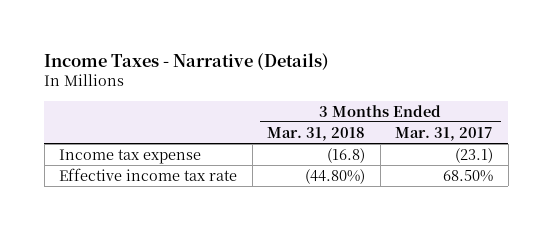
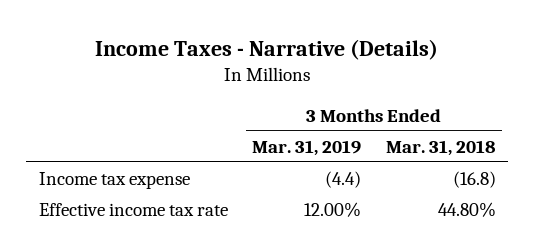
[395,126,494,141] Mar. 31, 2017 -> none
none -> [252,139,362,156] Mar. 31, 2019
[305,168,366,184] (44.80%) -> [437,201,496,217] 44.80%

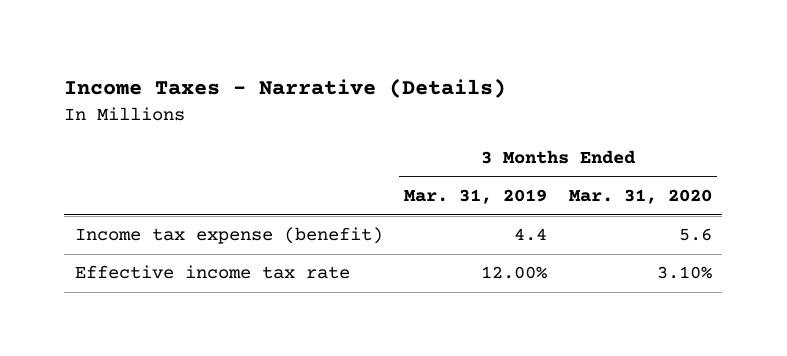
[385,139,496,156] Mar. 31, 2018 -> none
none -> [568,189,712,205] Mar. 31, 2020
[38,171,190,189] Income tax expense -> [75,227,384,245] Income tax expense (benefit)
[325,170,362,188] (4.4) -> [514,228,548,242] 4.4

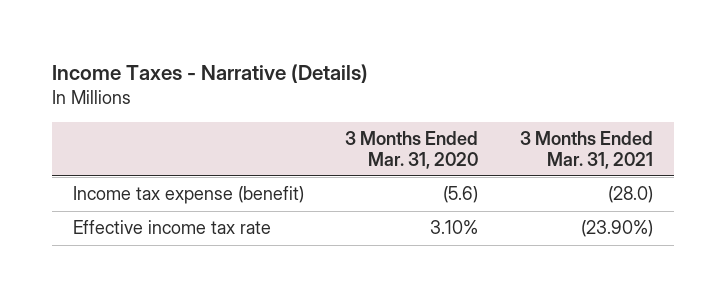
[404,189,548,205] Mar. 31, 2019 -> none
none -> [520,131,654,169] 3 Months Ended Mar. 31, 2021
[678,228,712,242] 5.6 -> [443,186,479,204] (5.6)

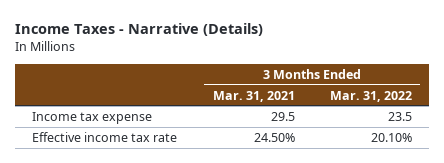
[345,131,479,169] 3 Months Ended Mar. 31, 2020 -> none
none -> [329,90,412,102] Mar. 31, 2022
[72,186,304,205] Income tax expense (benefit) -> [32,111,153,124] Income tax expense
[608,186,654,204] (28.0) -> [270,111,295,121] 29.5
[581,220,654,238] (23.90%) -> [253,132,295,142] 24.50%

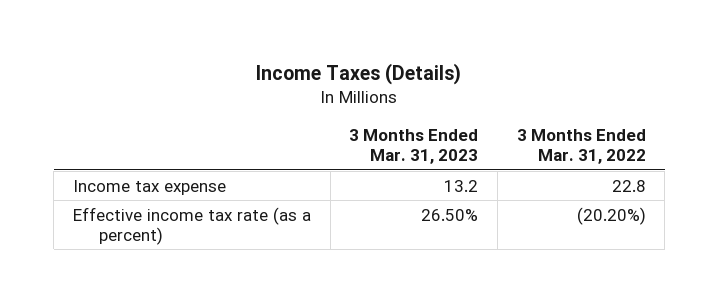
[14,23,263,37] Income Taxes - Narrative (Details) -> [256,63,462,86] Income Taxes (Details)
[212,90,295,102] Mar. 31, 2021 -> none
none -> [349,129,479,165] 3 Months Ended Mar. 31, 2023
[387,111,412,121] 23.5 -> [611,179,646,192] 22.8
[32,131,178,142] Effective income tax rate -> [72,206,311,245] Effective income tax rate (as a percent)
[370,132,412,142] 20.10% -> [576,206,646,225] (20.20%)

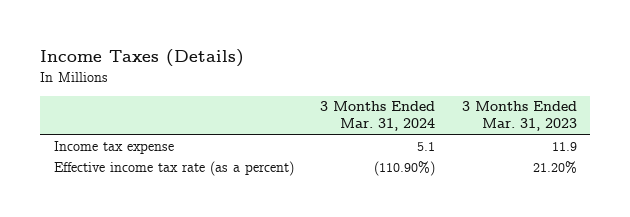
[516,129,646,165] 3 Months Ended Mar. 31, 2022 -> none
none -> [320,101,436,132] 3 Months Ended Mar. 31, 2024
[444,179,479,192] 13.2 -> [551,141,577,151] 11.9
[421,208,479,221] 26.50% -> [532,160,577,174] 21.20%

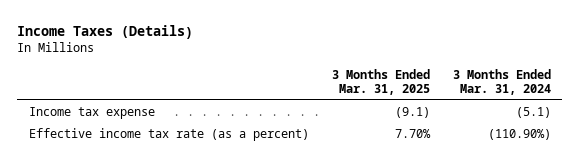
[461,101,577,132] 3 Months Ended Mar. 31, 2023 -> none
none -> [331,69,430,95] 3 Months Ended Mar. 31, 2025
[417,141,436,151] 5.1 -> [515,107,551,119] (5.1)

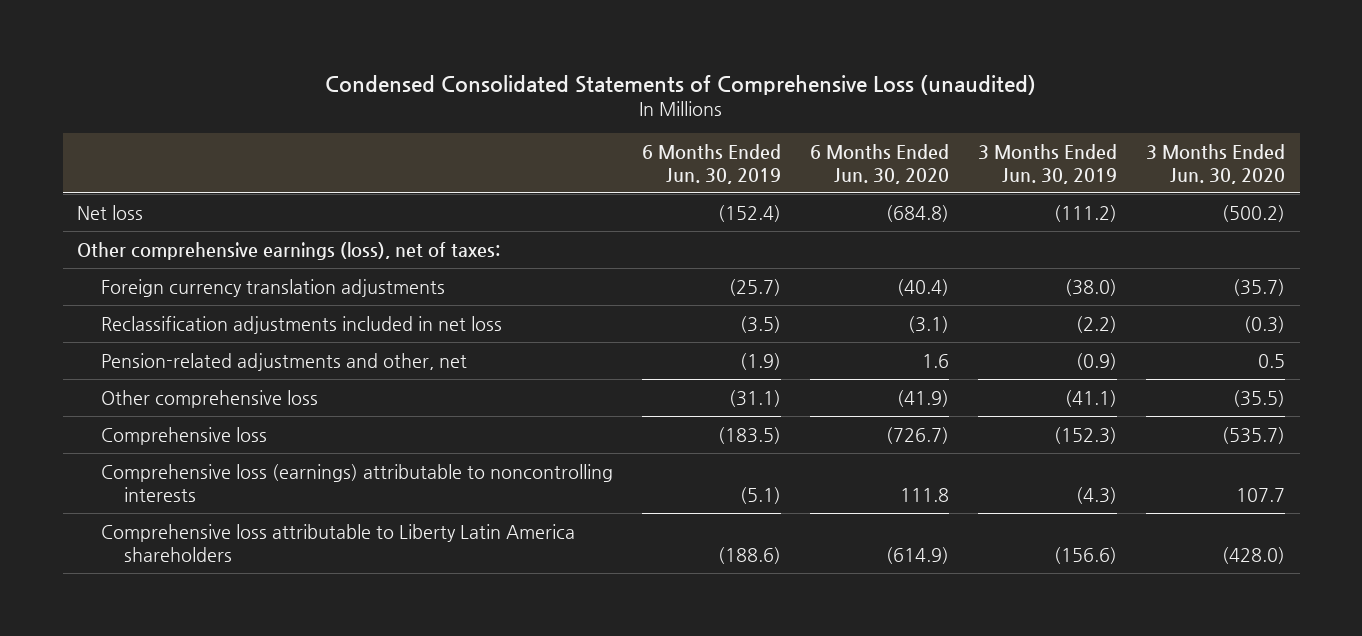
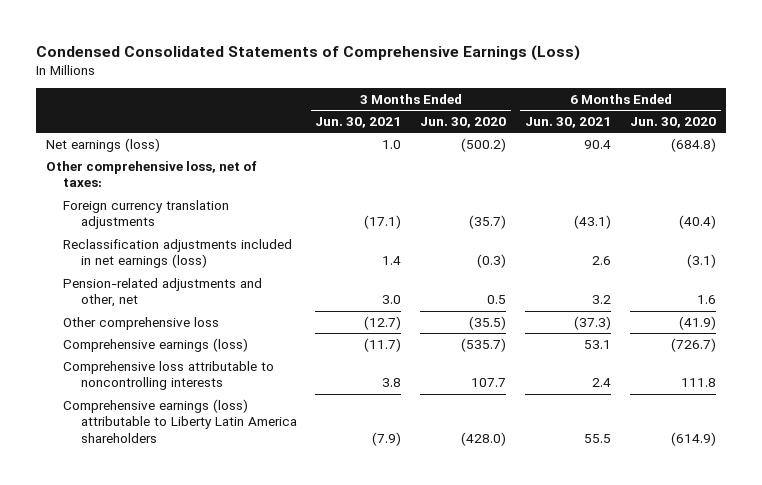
[325,74,1037,95] Condensed Consolidated Statements of Comprehensive Loss (unaudited) -> [36,45,581,62] Condensed Consolidated Statements of Comprehensive Earnings (Loss)
[641,143,781,184] 6 Months Ended Jun. 30, 2019 -> none
[977,143,1117,184] 3 Months Ended Jun. 30, 2019 -> none
none -> [315,116,402,128] Jun. 30, 2021
none -> [525,116,612,128] Jun. 30, 2021
[77,204,144,220] Net loss -> [45,137,160,152] Net earnings (loss)
[77,241,501,260] Other comprehensive earnings (loss), net of taxes: -> [45,160,257,188] Other comprehensive loss, net of taxes:
[100,315,502,334] Reclassification adjustments included in net loss -> [63,238,293,269] Reclassification adjustments included in net earnings (loss)
[100,426,267,445] Comprehensive loss -> [63,337,249,352] Comprehensive earnings (loss)
[100,463,613,502] Comprehensive loss (earnings) attributable to noncontrolling interests -> [63,360,275,391] Comprehensive loss attributable to noncontrolling interests
[100,523,575,562] Comprehensive loss attributable to Liberty Latin America shareholders -> [63,398,297,444] Comprehensive earnings (loss) attributable to Liberty Latin America shareholders

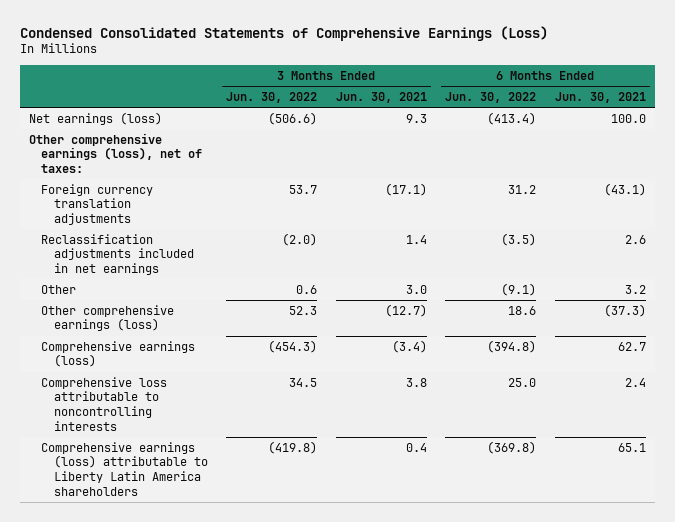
[420,116,507,128] Jun. 30, 2020 -> none
[630,116,717,128] Jun. 30, 2020 -> none
none -> [226,92,318,104] Jun. 30, 2022
none -> [445,92,537,104] Jun. 30, 2022
[382,139,402,149] 1.0 -> [405,113,427,123] 9.3
[584,139,612,149] 90.4 -> [610,113,646,123] 100.0
[45,160,257,188] Other comprehensive loss, net of taxes: -> [29,132,203,174] Other comprehensive earnings (loss), net of taxes:
[63,238,293,269] Reclassification adjustments included in net earnings (loss) -> [41,233,194,276] Reclassification adjustments included in net earnings
[63,277,263,308] Pension-related adjustments and other, net -> [41,284,77,294] Other
[63,316,220,330] Other comprehensive loss -> [41,304,175,332] Other comprehensive earnings (loss)
[364,337,402,352] (11.7) -> [391,339,427,353] (3.4)
[584,339,612,349] 53.1 -> [617,341,646,351] 62.7
[372,432,402,447] (7.9) -> [405,442,427,452] 0.4
[584,434,612,444] 55.5 -> [617,442,646,452] 65.1

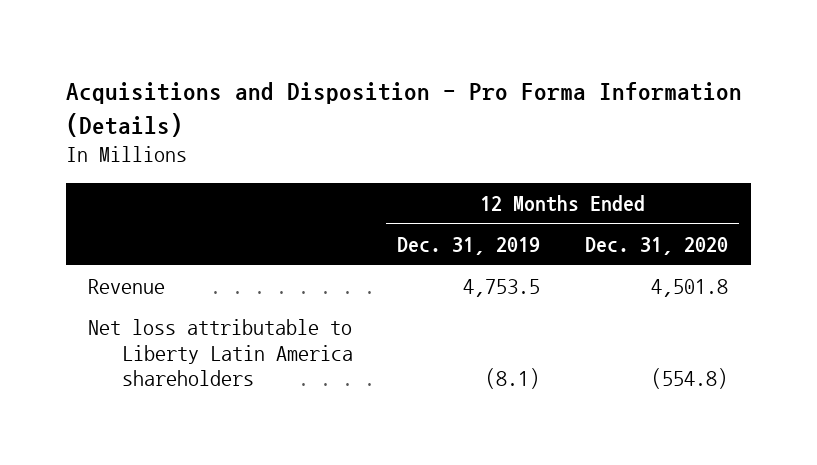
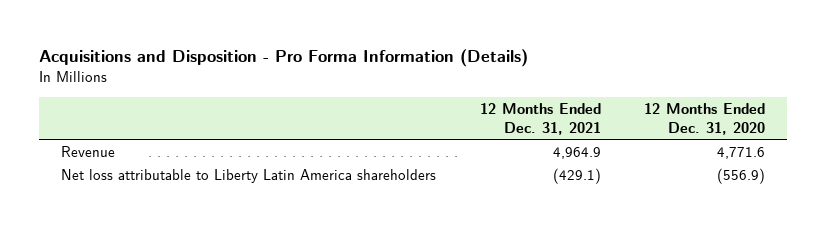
[397,237,541,256] Dec. 31, 2019 -> none
none -> [479,103,601,135] 12 Months Ended Dec. 31, 2021
[651,279,729,298] 4,501.8 -> [717,146,766,159] 4,771.6
[651,368,729,390] (554.8) -> [717,167,766,184] (556.9)

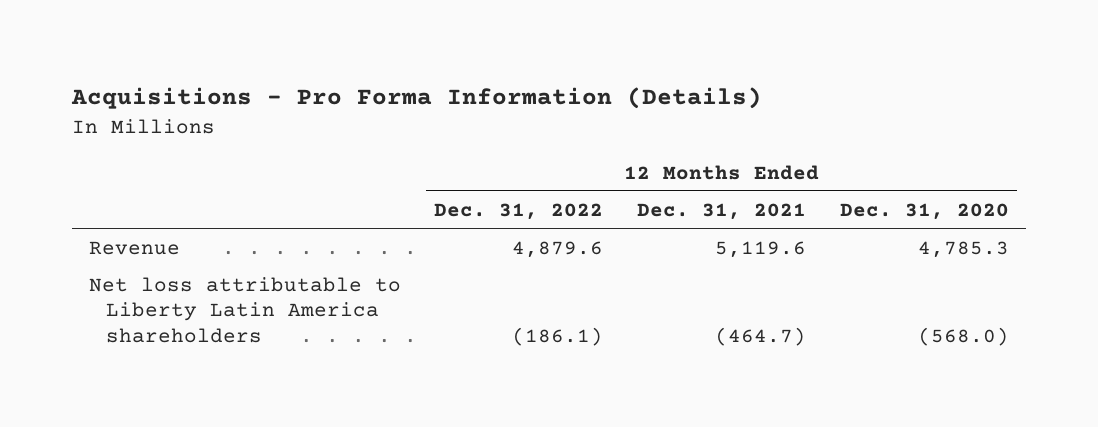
[39,49,529,68] Acquisitions and Disposition - Pro Forma Information (Details) -> [70,87,762,110] Acquisitions - Pro Forma Information (Details)
none -> [434,202,604,220] Dec. 31, 2022
[552,146,601,159] 4,964.9 -> [715,240,807,258] 5,119.6
[717,146,766,159] 4,771.6 -> [918,240,1010,258] 4,785.3
[552,167,601,184] (429.1) -> [715,327,807,347] (464.7)
[717,167,766,184] (556.9) -> [918,327,1010,347] (568.0)

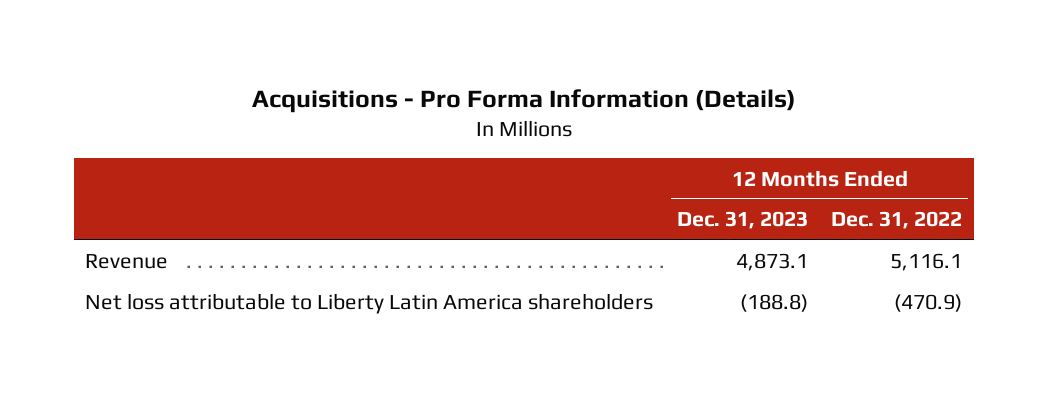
[637,202,807,220] Dec. 31, 2021 -> none
[840,202,1010,220] Dec. 31, 2020 -> none
none -> [676,211,808,230] Dec. 31, 2023
[512,240,604,258] 4,879.6 -> [890,253,963,272] 5,116.1
[512,327,604,347] (186.1) -> [894,294,963,313] (470.9)

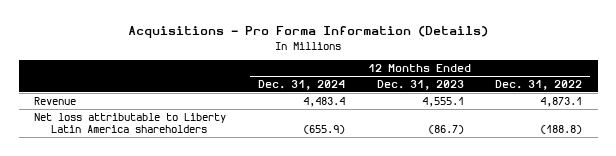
none -> [257,80,345,91] Dec. 31, 2024
[735,253,808,272] 4,873.1 -> [421,96,464,107] 4,555.1
[890,253,963,272] 5,116.1 -> [540,96,583,107] 4,873.1
[739,294,808,313] (188.8) -> [427,125,464,135] (86.7)
[894,294,963,313] (470.9) -> [540,125,583,135] (188.8)

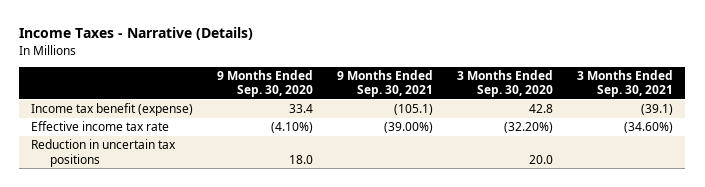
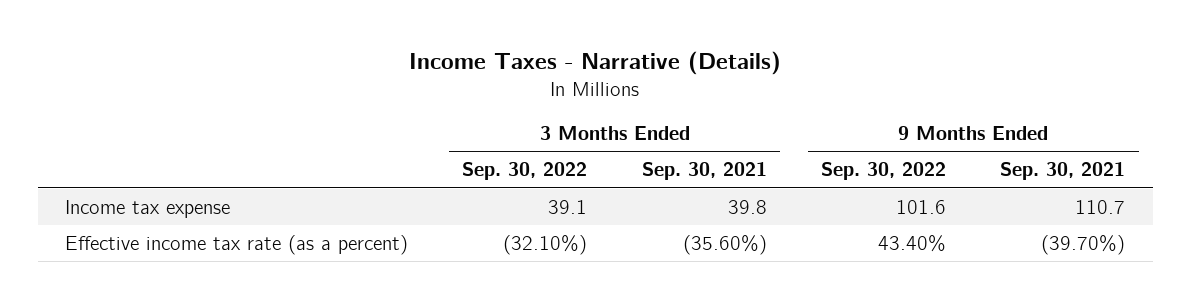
[217,69,314,98] 9 Months Ended Sep. 30, 2020 -> none
[457,69,554,98] 3 Months Ended Sep. 30, 2020 -> none
none -> [462,162,588,181] Sep. 30, 2022
none -> [821,162,947,181] Sep. 30, 2022
[31,139,177,167] Reduction in uncertain tax positions -> none
[31,103,194,117] Income tax benefit (expense) -> [65,199,231,218] Income tax expense
[394,104,434,116] (105.1) -> [1075,199,1126,214] 110.7
[641,104,674,116] (39.1) -> [727,199,767,214] 39.8
[31,121,170,132] Effective income tax rate -> [65,234,409,255] Effective income tax rate (as a percent)
[384,122,434,134] (39.00%) -> [1041,234,1126,255] (39.70%)
[624,122,674,134] (34.60%) -> [682,234,767,255] (35.60%)

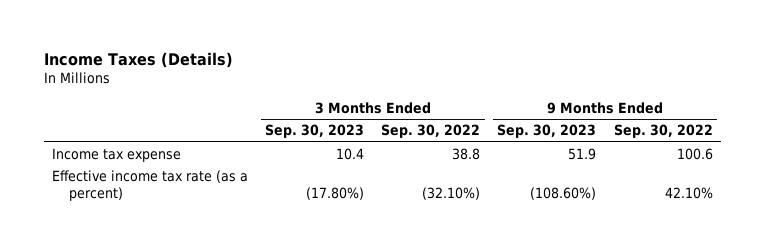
[409,50,782,75] Income Taxes - Narrative (Details) -> [43,51,233,68] Income Taxes (Details)
[641,162,767,181] Sep. 30, 2021 -> none
[1000,162,1126,181] Sep. 30, 2021 -> none
none -> [265,124,365,139] Sep. 30, 2023
none -> [497,124,597,139] Sep. 30, 2023
[548,199,588,214] 39.1 -> [452,148,481,161] 38.8
[896,199,947,214] 101.6 -> [676,148,713,161] 100.6
[878,234,947,252] 43.40% -> [664,187,713,200] 42.10%

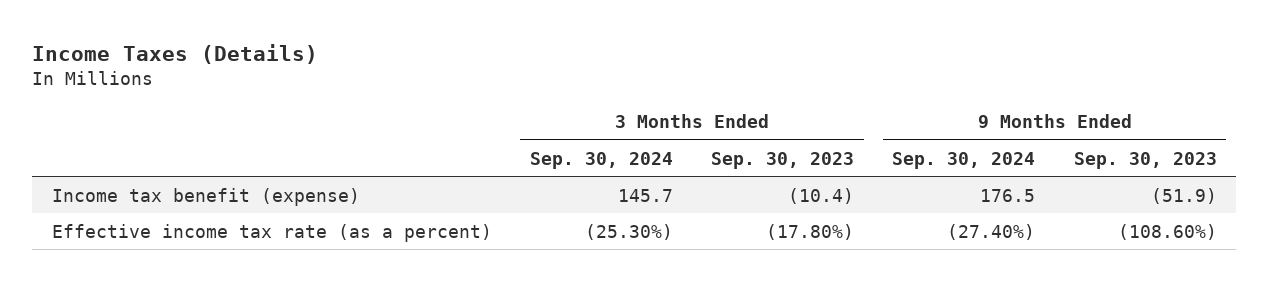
[381,124,481,139] Sep. 30, 2022 -> none
[613,124,713,139] Sep. 30, 2022 -> none
none -> [529,151,673,169] Sep. 30, 2024
none -> [892,151,1036,169] Sep. 30, 2024
[52,148,182,163] Income tax expense -> [51,187,360,206] Income tax benefit (expense)
[336,148,365,161] 10.4 -> [788,187,855,204] (10.4)
[568,148,597,161] 51.9 -> [1150,187,1217,204] (51.9)

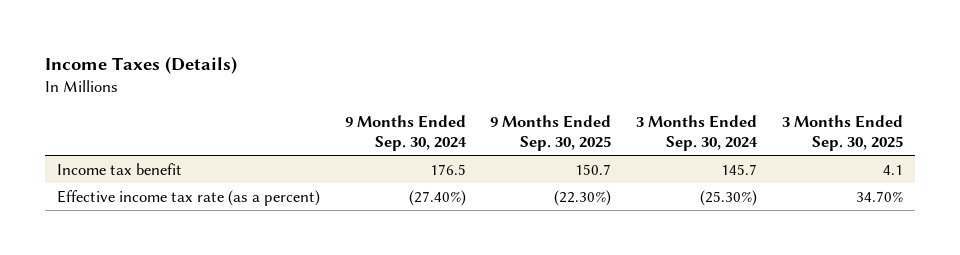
[711,151,855,169] Sep. 30, 2023 -> none
[1073,151,1217,169] Sep. 30, 2023 -> none
none -> [490,115,612,152] 9 Months Ended Sep. 30, 2025
none -> [781,115,903,152] 3 Months Ended Sep. 30, 2025
[51,187,360,206] Income tax benefit (expense) -> [57,162,183,175] Income tax benefit

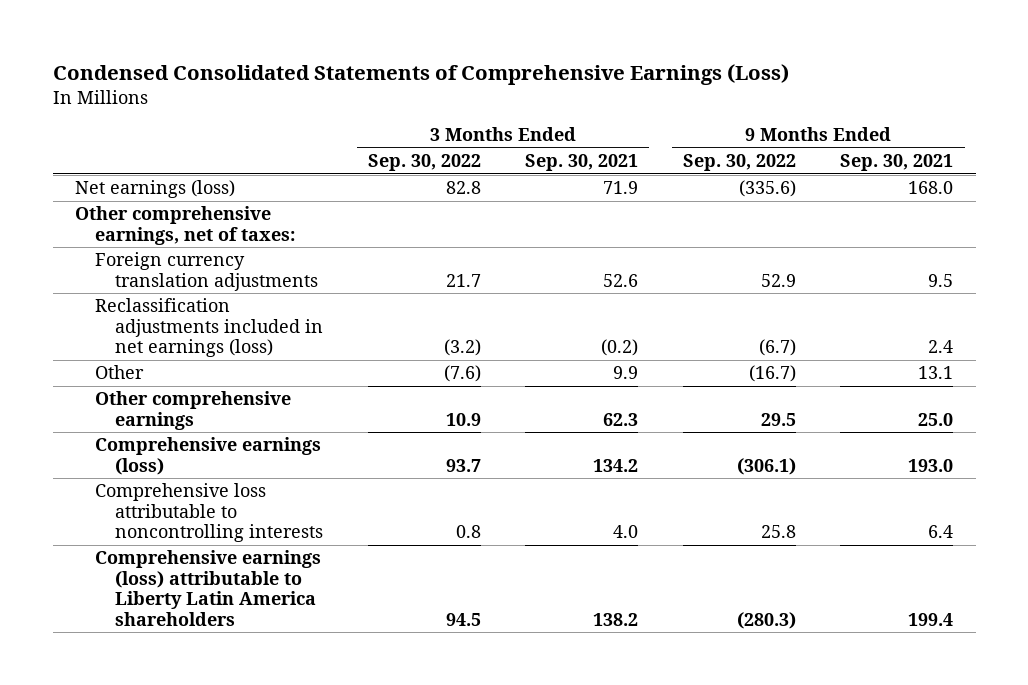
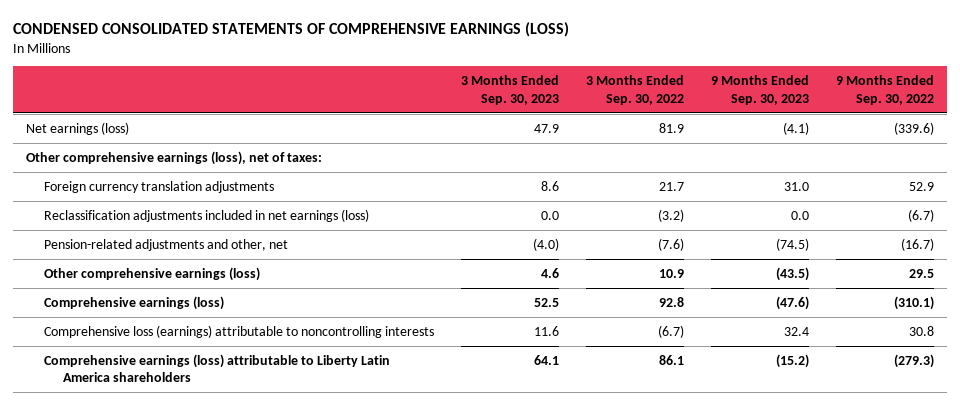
[52,64,789,86] Condensed Consolidated Statements of Comprehensive Earnings (Loss) -> [12,21,569,37] CONDENSED CONSOLIDATED STATEMENTS OF COMPREHENSIVE EARNINGS (LOSS)
[525,154,639,172] Sep. 30, 2021 -> none
[840,154,954,172] Sep. 30, 2021 -> none
none -> [461,75,560,105] 3 Months Ended Sep. 30, 2023
none -> [710,75,809,105] 9 Months Ended Sep. 30, 2023
[445,181,481,195] 82.8 -> [658,122,684,133] 81.9
[738,180,796,198] (335.6) -> [893,121,934,135] (339.6)
[74,206,296,245] Other comprehensive earnings, net of taxes: -> [26,150,323,165] Other comprehensive earnings (loss), net of taxes:
[95,365,145,380] Other -> [44,238,289,251] Pension-related adjustments and other, net
[95,391,292,430] Other comprehensive earnings -> [44,266,261,281] Other comprehensive earnings (loss)
[445,458,481,472] 93.7 -> [658,296,684,307] 92.8
[736,457,796,475] (306.1) -> [893,295,934,310] (310.1)
[95,483,324,543] Comprehensive loss attributable to noncontrolling interests -> [44,324,435,338] Comprehensive loss (earnings) attributable to noncontrolling interests
[455,525,481,539] 0.8 -> [657,324,684,338] (6.7)
[760,525,796,539] 25.8 -> [908,325,934,336] 30.8
[445,612,481,626] 94.5 -> [658,354,684,365] 86.1
[736,611,796,629] (280.3) -> [893,353,934,368] (279.3)

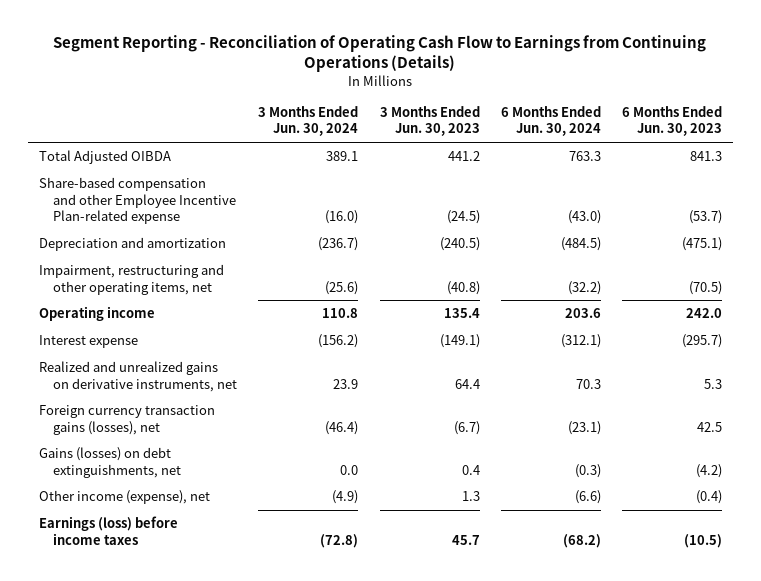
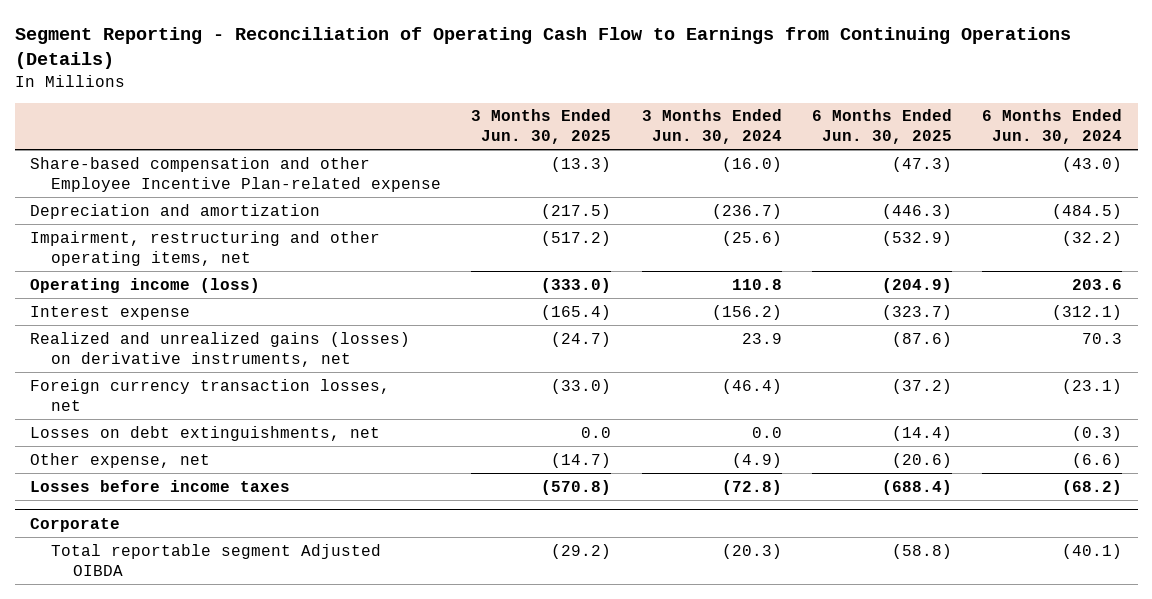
[379,105,480,137] 3 Months Ended Jun. 30, 2023 -> none
[622,105,723,137] 6 Months Ended Jun. 30, 2023 -> none
none -> [471,109,612,145] 3 Months Ended Jun. 30, 2025
none -> [812,109,953,145] 6 Months Ended Jun. 30, 2025
[38,150,171,165] Total Adjusted OIBDA -> none
[38,306,155,322] Operating income -> [29,277,260,293] Operating income (loss)
[38,361,237,392] Realized and unrealized gains on derivative instruments, net -> [29,331,410,367] Realized and unrealized gains (losses) on derivative instruments, net
[38,405,215,435] Foreign currency transaction gains (losses), net -> [29,378,390,411] Foreign currency transaction losses, net
[38,447,181,478] Gains (losses) on debt extinguishments, net -> [29,425,380,441] Losses on debt extinguishments, net
[38,490,210,505] Other income (expense), net -> [29,452,210,468] Other expense, net
[38,516,178,545] Earnings (loss) before income taxes -> [29,479,290,492] Losses before income taxes
none -> [29,517,120,532] Corporate
none -> [51,543,382,576] Total reportable segment Adjusted OIBDA

